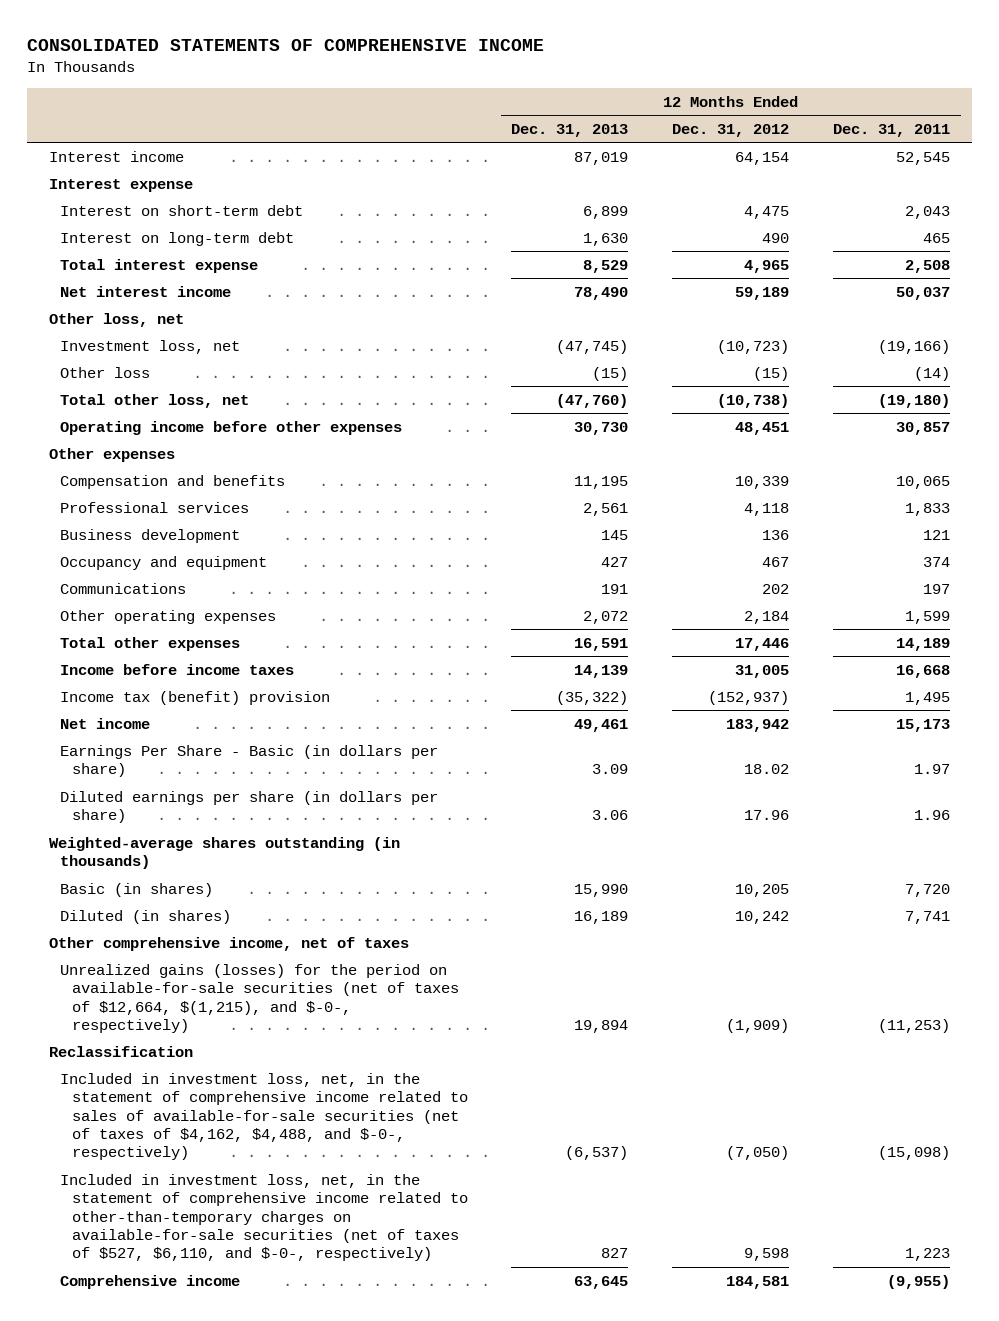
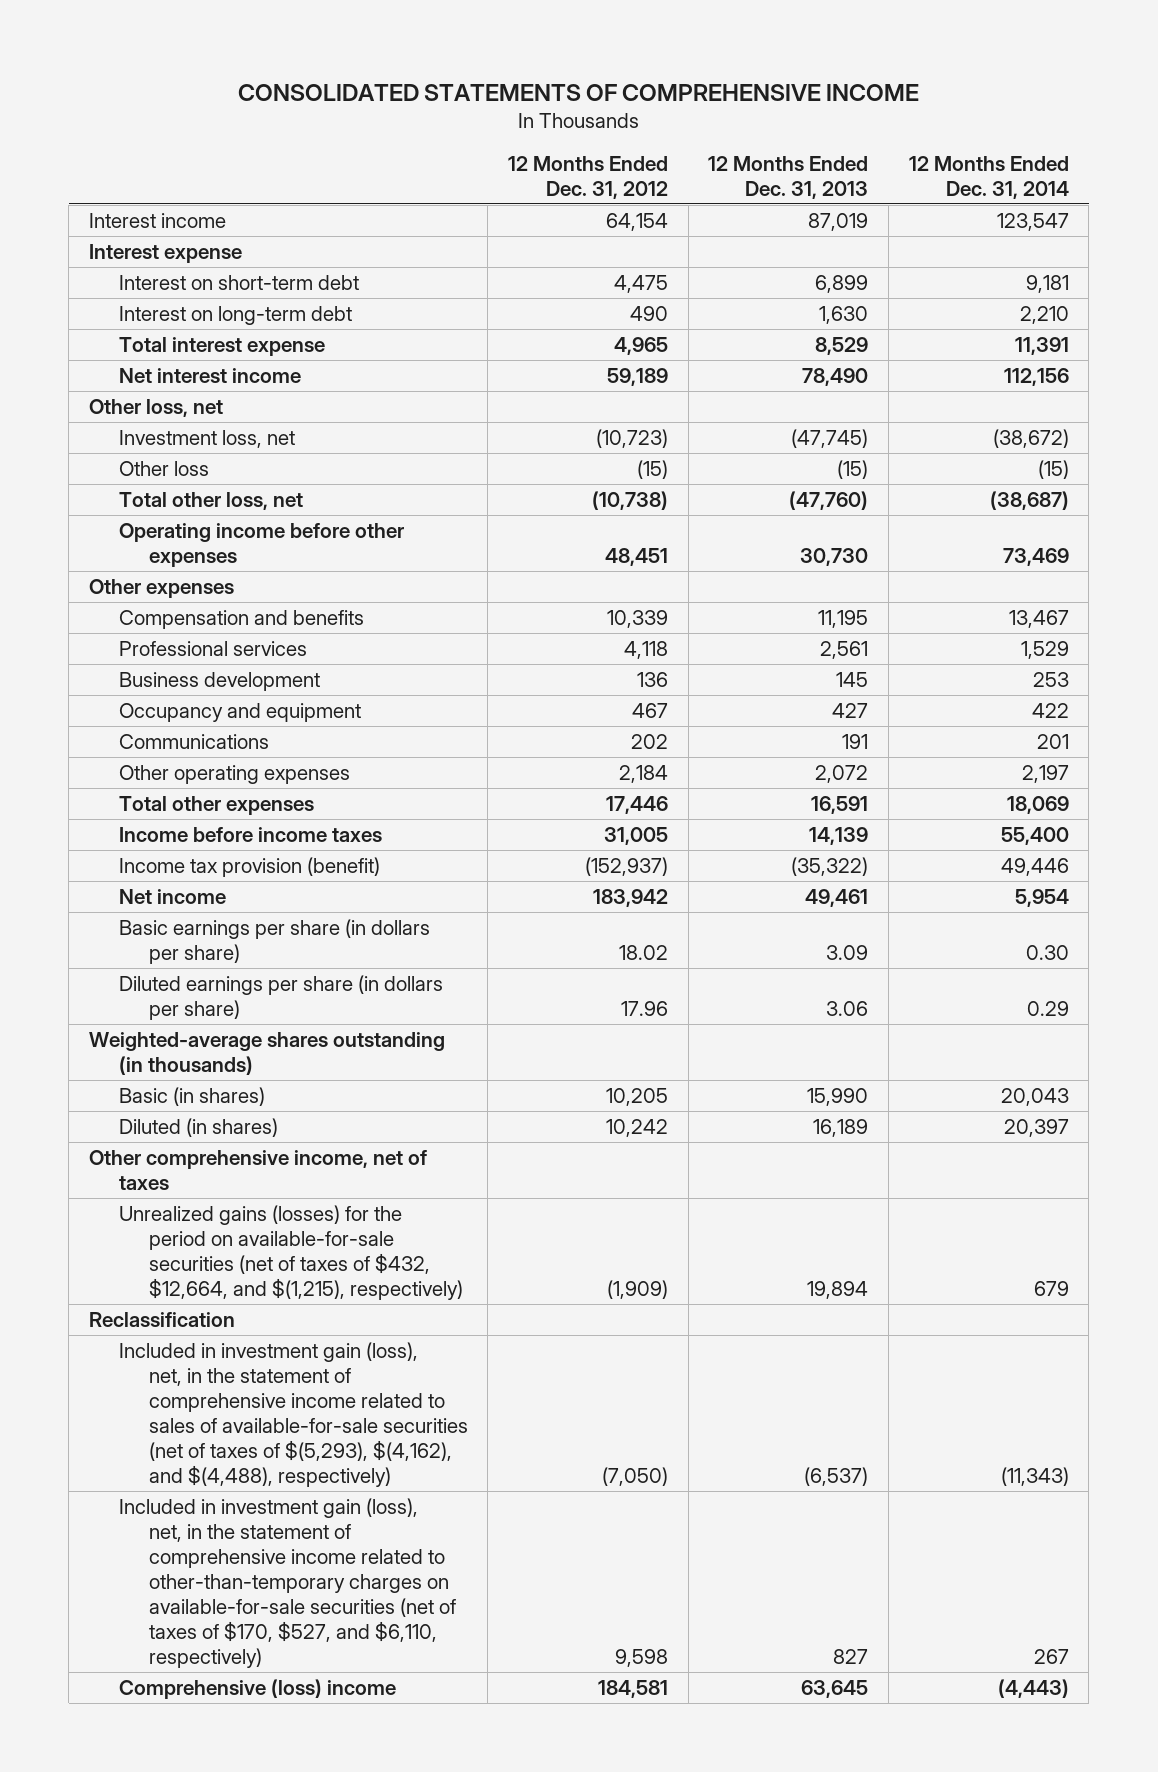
[832,123,950,137] Dec. 31, 2011 -> none
none -> [908,156,1069,200] 12 Months Ended Dec. 31, 2014
[60,690,331,705] Income tax (benefit) provision -> [118,856,380,877] Income tax provision (benefit)
[60,744,439,778] Earnings Per Share - Basic (in dollars per share) -> [118,918,430,964] Basic earnings per share (in dollars per share)
[60,963,459,1033] Unrealized gains (losses) for the period on available-for-sale securities (net of taxes of $12,664, $(1,215), and $-0-, respectively) -> [118,1204,463,1300] Unrealized gains (losses) for the period on available-for-sale securities (net of taxes of $432, $12,664, and $(1,215), respectively)
[60,1072,468,1161] Included in investment loss, net, in the statement of comprehensive income related to sales of available-for-sale securities (net of taxes of $4,162, $4,488, and $-0-, respectively) -> [118,1341,468,1487] Included in investment gain (loss), net, in the statement of comprehensive income related to sales of available-for-sale securities (net of taxes of $(5,293), $(4,162), and $(4,488), respectively)
[60,1173,468,1262] Included in investment loss, net, in the statement of comprehensive income related to other-than-temporary charges on available-for-sale securities (net of taxes of $527, $6,110, and $-0-, respectively) -> [118,1497,456,1668] Included in investment gain (loss), net, in the statement of comprehensive income related to other-than-temporary charges on available-for-sale securities (net of taxes of $170, $527, and $6,110, respectively)
[60,1274,241,1289] Comprehensive income -> [118,1678,396,1699] Comprehensive (loss) income

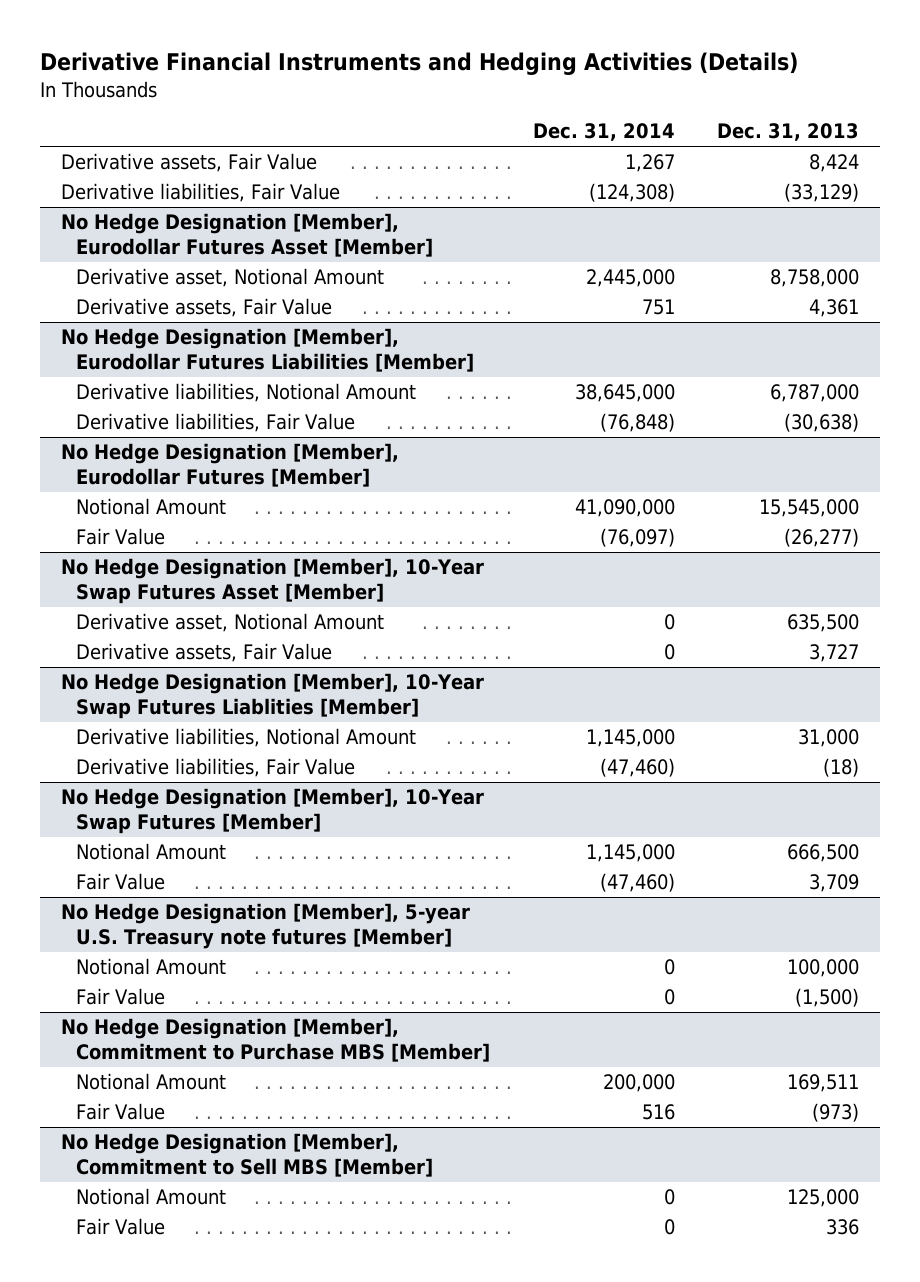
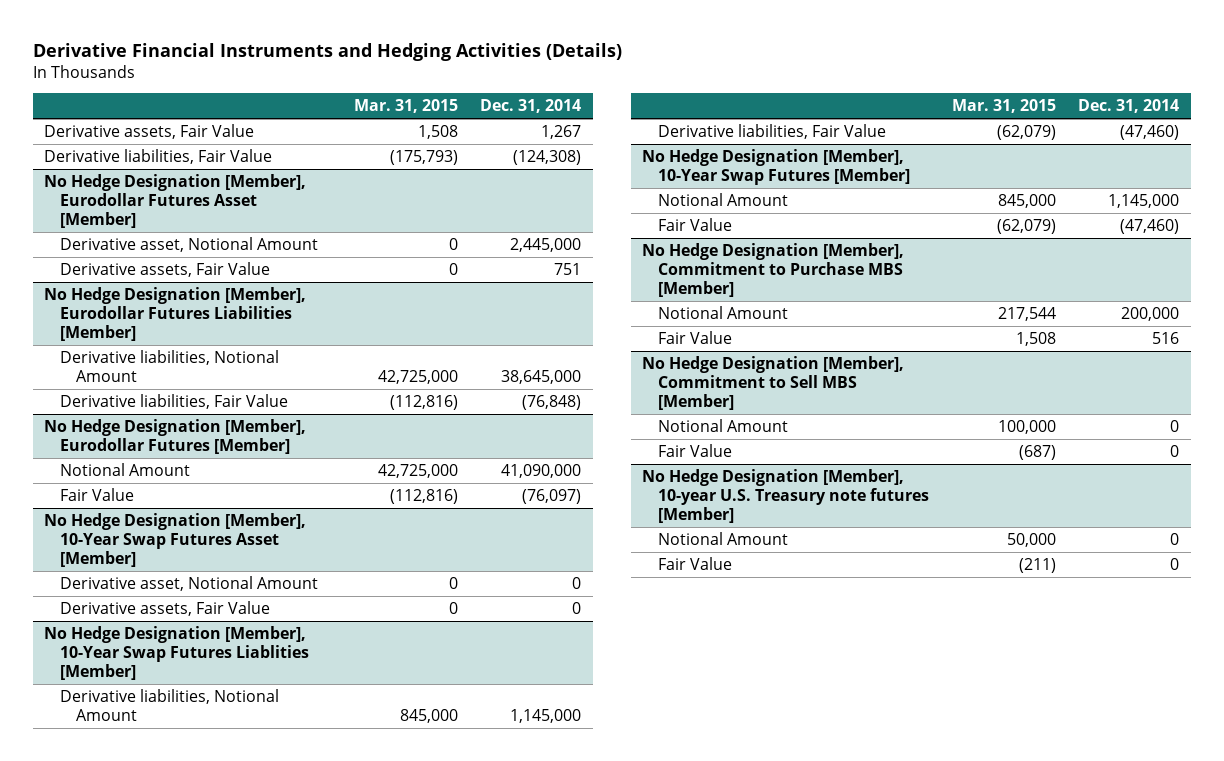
[716,123,859,142] Dec. 31, 2013 -> none
none -> [353,99,458,114] Mar. 31, 2015
[61,903,471,950] No Hedge Designation [Member], 5-year U.S. Treasury note futures [Member] -> none
[76,958,227,976] Notional Amount -> none
[76,988,166,1006] Fair Value -> none
none -> [642,469,930,524] No Hedge Designation [Member], 10-year U.S. Treasury note futures [Member]
none -> [658,532,789,546] Notional Amount
none -> [658,557,733,571] Fair Value

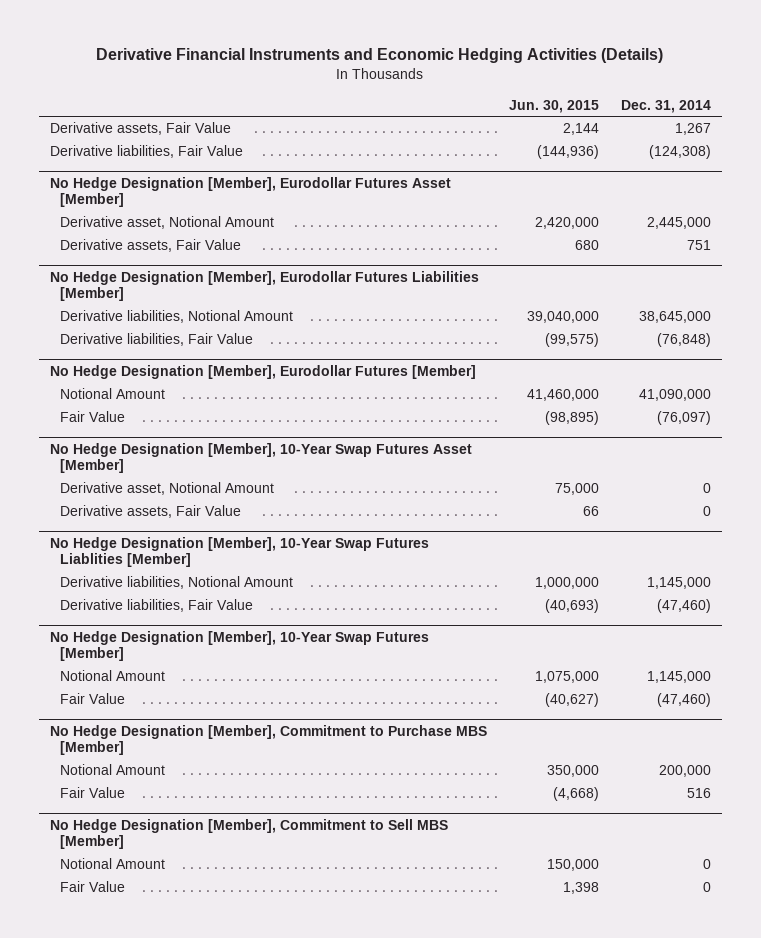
[33,42,623,61] Derivative Financial Instruments and Hedging Activities (Details) -> [96,48,664,64] Derivative Financial Instruments and Economic Hedging Activities (Details)
[353,99,458,114] Mar. 31, 2015 -> none
none -> [508,99,599,113] Jun. 30, 2015
[642,469,930,524] No Hedge Designation [Member], 10-year U.S. Treasury note futures [Member] -> none
[658,532,789,546] Notional Amount -> none
[658,557,733,571] Fair Value -> none

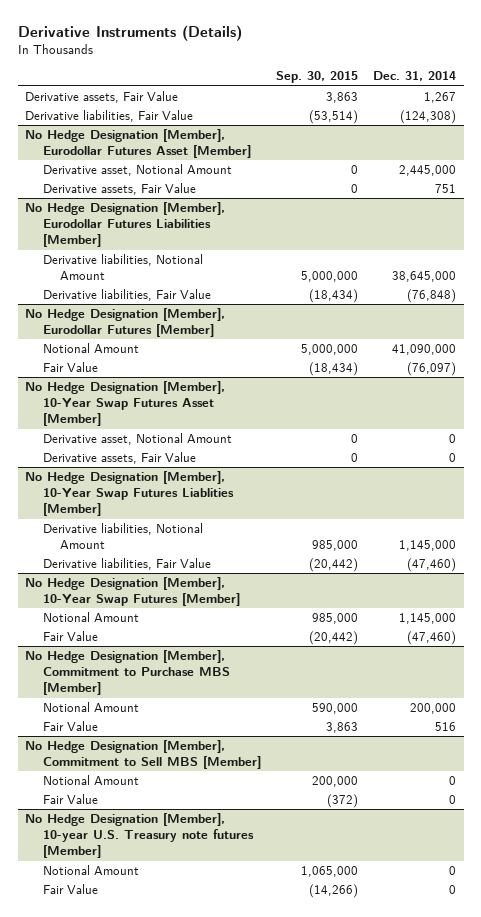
[96,48,664,64] Derivative Financial Instruments and Economic Hedging Activities (Details) -> [17,25,242,42] Derivative Instruments (Details)
[508,99,599,113] Jun. 30, 2015 -> none
none -> [275,71,358,84] Sep. 30, 2015
none -> [25,813,254,859] No Hedge Designation [Member], 10-year U.S. Treasury note futures [Member]
none -> [42,865,139,876] Notional Amount
none -> [42,884,98,895] Fair Value

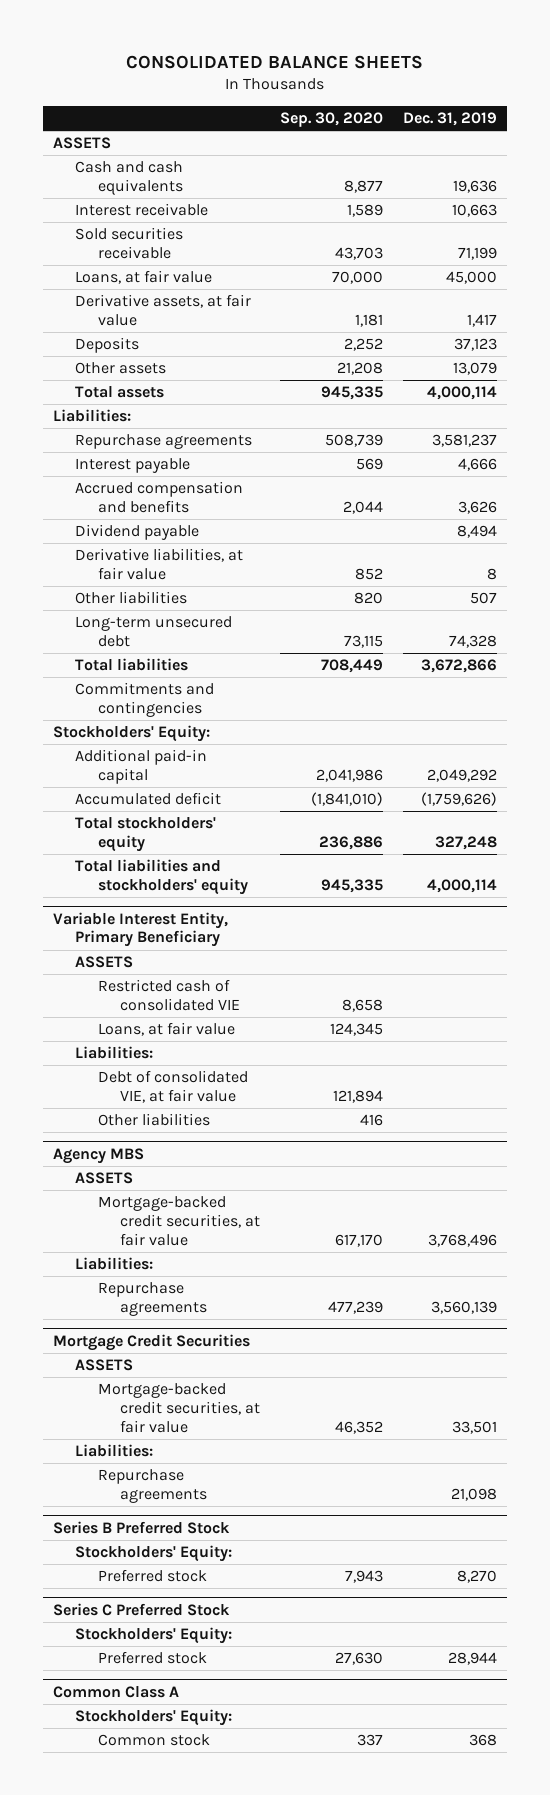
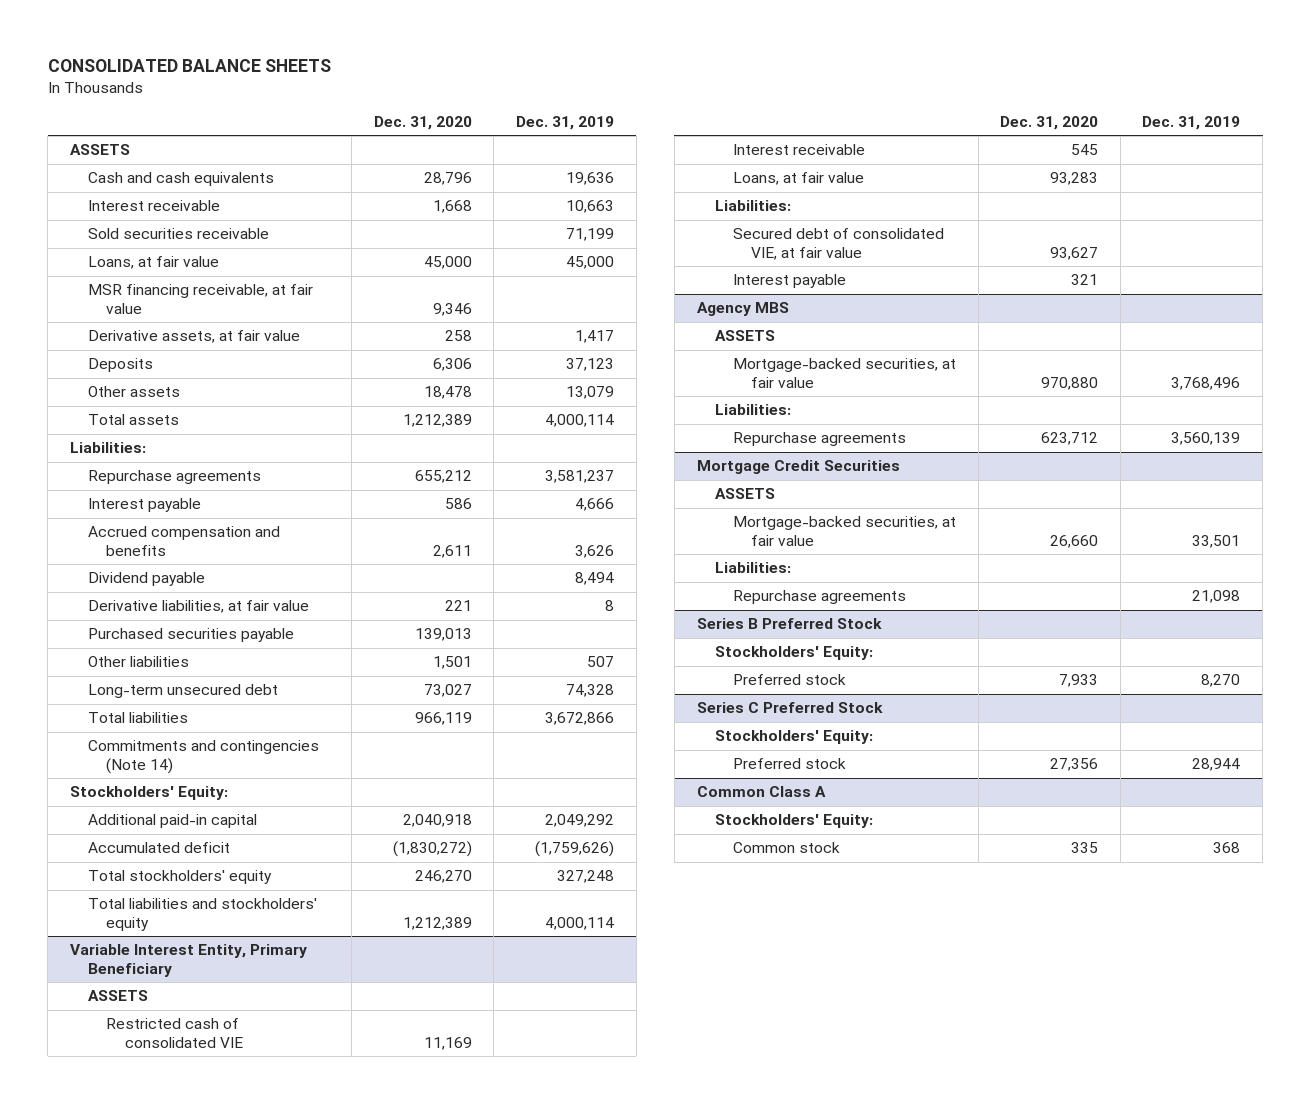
[280,111,384,127] Sep. 30, 2020 -> none
none -> [373,116,472,131] Dec. 31, 2020
none -> [88,284,314,315] MSR financing receivable, at fair value
none -> [88,628,295,643] Purchased securities payable
[75,682,215,718] Commitments and contingencies -> [88,740,320,775] Commitments and contingencies (Note 14)
none -> [733,144,866,156] Interest receivable
[97,1113,210,1127] Other liabilities -> none
[97,1070,248,1104] Debt of consolidated VIE, at fair value -> [733,228,945,261] Secured debt of consolidated VIE, at fair value
none -> [733,274,847,289] Interest payable
[97,1196,261,1246] Mortgage-backed credit securities, at fair value -> [733,358,957,389] Mortgage-backed securities, at fair value
[97,1383,261,1433] Mortgage-backed credit securities, at fair value -> [733,516,957,547] Mortgage-backed securities, at fair value

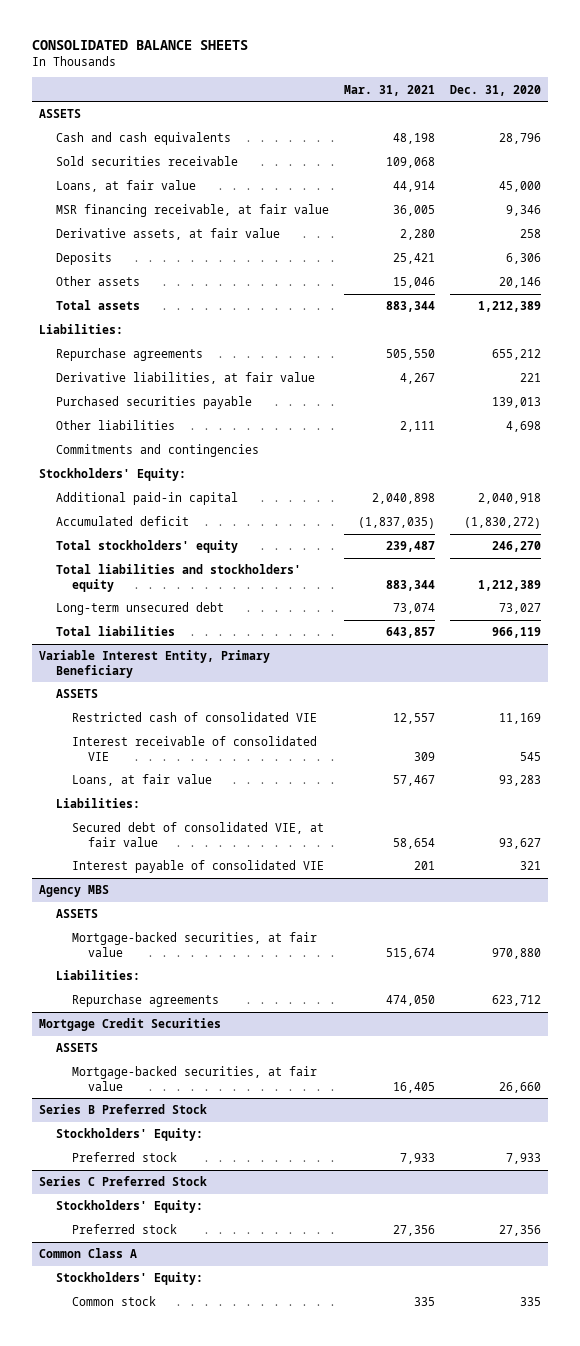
[515,116,614,131] Dec. 31, 2019 -> none
none -> [343,84,435,96] Mar. 31, 2021
[88,200,221,212] Interest receivable -> none
[423,386,472,400] 18,478 -> [498,277,541,289] 20,146
[88,498,202,513] Interest payable -> none
[88,526,281,557] Accrued compensation and benefits -> none
[88,572,206,587] Dividend payable -> none
[432,656,472,670] 1,501 -> [505,421,541,433] 4,698
[88,740,320,775] Commitments and contingencies (Note 14) -> [55,444,259,458] Commitments and contingencies
[88,684,279,699] Long-term unsecured debt -> [55,602,224,616] Long-term unsecured debt
[88,712,189,724] Total liabilities -> [55,626,175,637] Total liabilities
[733,144,866,156] Interest receivable -> [71,736,317,761] Interest receivable of consolidated VIE
[733,274,847,289] Interest payable -> [71,860,324,874] Interest payable of consolidated VIE
[714,562,791,574] Liabilities: -> none
[733,590,907,605] Repurchase agreements -> none

